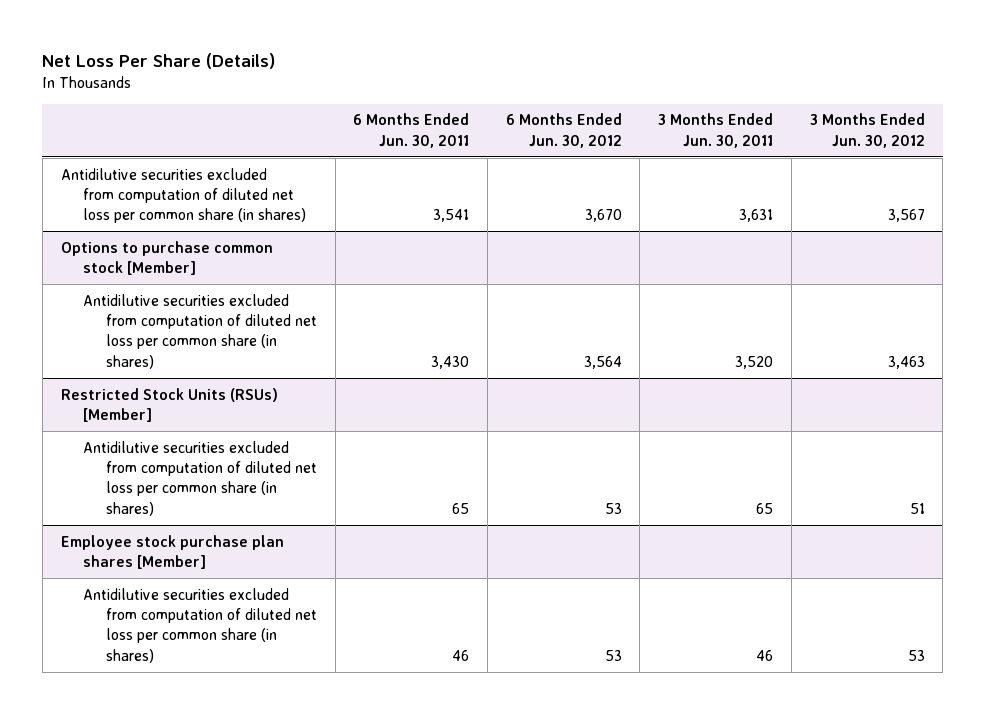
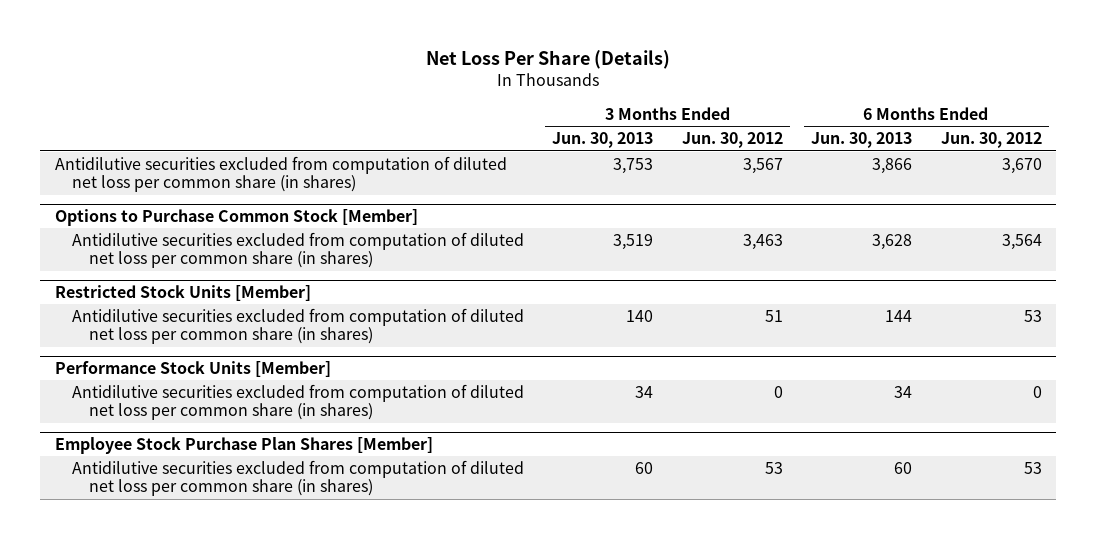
[353,113,470,148] 6 Months Ended Jun. 30, 2011 -> none
[658,113,774,148] 3 Months Ended Jun. 30, 2011 -> none
none -> [552,132,654,149] Jun. 30, 2013
none -> [811,132,913,149] Jun. 30, 2013
[60,240,273,275] Options to purchase common stock [Member] -> [54,209,418,227] Options to Purchase Common Stock [Member]
[60,387,278,422] Restricted Stock Units (RSUs) [Member] -> [54,285,311,302] Restricted Stock Units [Member]
none -> [54,361,331,378] Performance Stock Units [Member]
none -> [71,383,524,421] Antidilutive securities excluded from computation of diluted net loss per common share (in shares)
[60,534,284,569] Employee stock purchase plan shares [Member] -> [54,437,433,455] Employee Stock Purchase Plan Shares [Member]

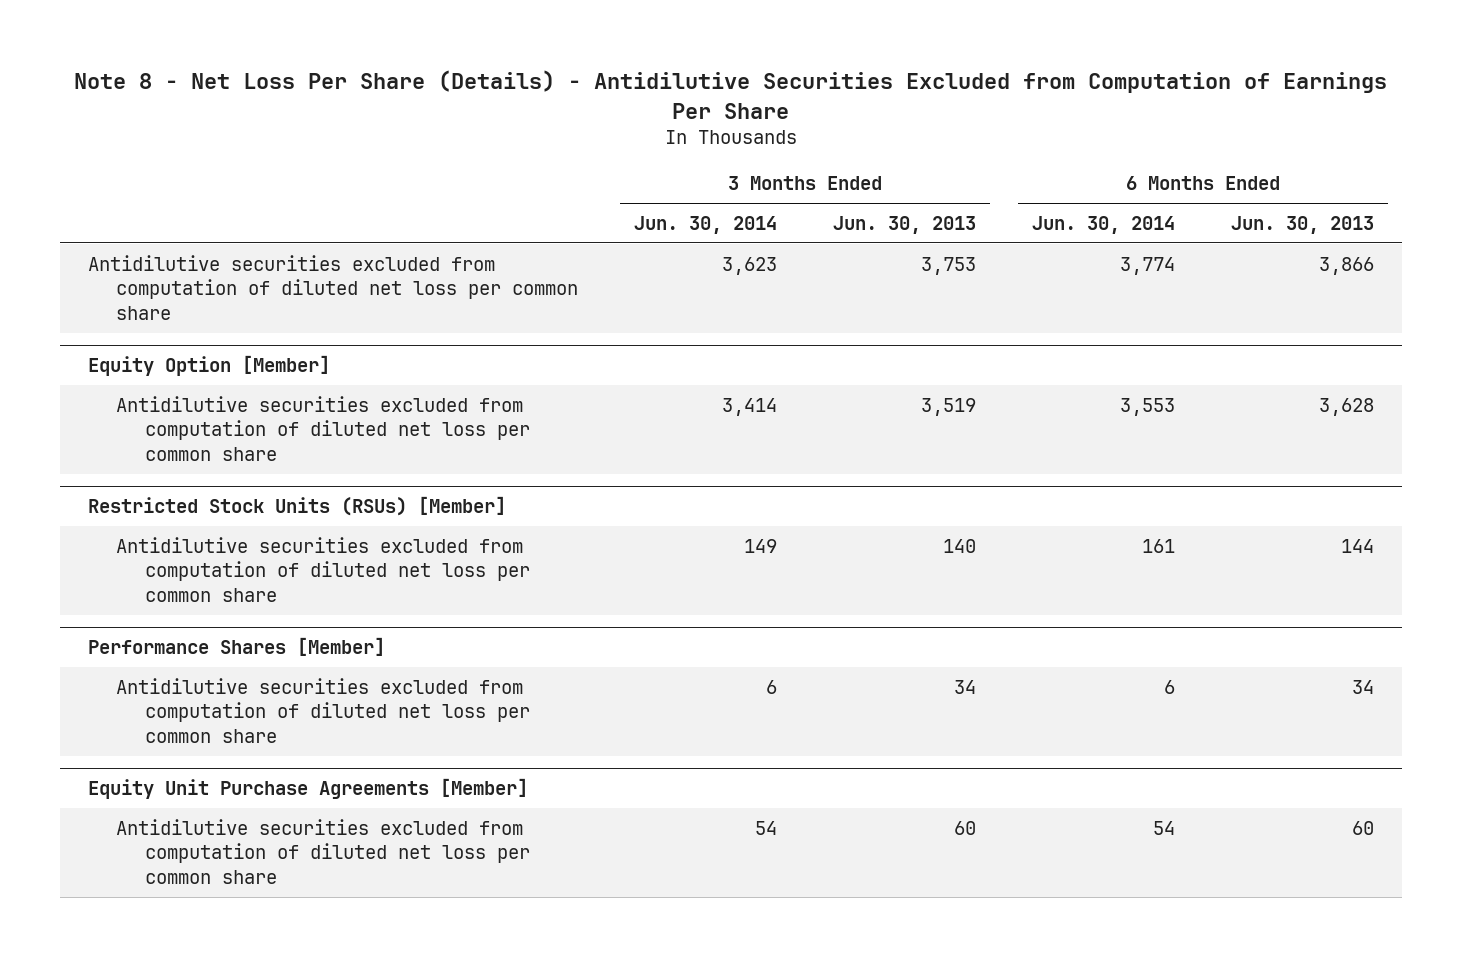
[426,49,671,69] Net Loss Per Share (Details) -> [73,70,1387,119] Note 8 - Net Loss Per Share (Details) - Antidilutive Securities Excluded from Computation of Earnings Per Share
[681,132,783,149] Jun. 30, 2012 -> none
[940,132,1042,149] Jun. 30, 2012 -> none
none -> [634,215,778,234] Jun. 30, 2014
none -> [1031,215,1175,234] Jun. 30, 2014
[54,209,418,227] Options to Purchase Common Stock [Member] -> none
[54,361,331,378] Performance Stock Units [Member] -> none
[54,437,433,455] Employee Stock Purchase Plan Shares [Member] -> none
[54,155,507,193] Antidilutive securities excluded from computation of diluted net loss per common share (in shares) -> [87,254,579,321] Antidilutive securities excluded from computation of diluted net loss per common share
none -> [87,355,330,377] Equity Option [Member]
[71,231,524,269] Antidilutive securities excluded from computation of diluted net loss per common share (in shares) -> [116,395,530,462] Antidilutive securities excluded from computation of diluted net loss per common share
[54,285,311,302] Restricted Stock Units [Member] -> [87,496,506,517] Restricted Stock Units (RSUs) [Member]
[71,307,524,345] Antidilutive securities excluded from computation of diluted net loss per common share (in shares) -> [116,536,530,603] Antidilutive securities excluded from computation of diluted net loss per common share
none -> [87,637,385,657] Performance Shares [Member]
[71,383,524,421] Antidilutive securities excluded from computation of diluted net loss per common share (in shares) -> [116,677,530,744] Antidilutive securities excluded from computation of diluted net loss per common share
none -> [87,778,528,800] Equity Unit Purchase Agreements [Member]
[71,459,524,497] Antidilutive securities excluded from computation of diluted net loss per common share (in shares) -> [116,818,530,885] Antidilutive securities excluded from computation of diluted net loss per common share

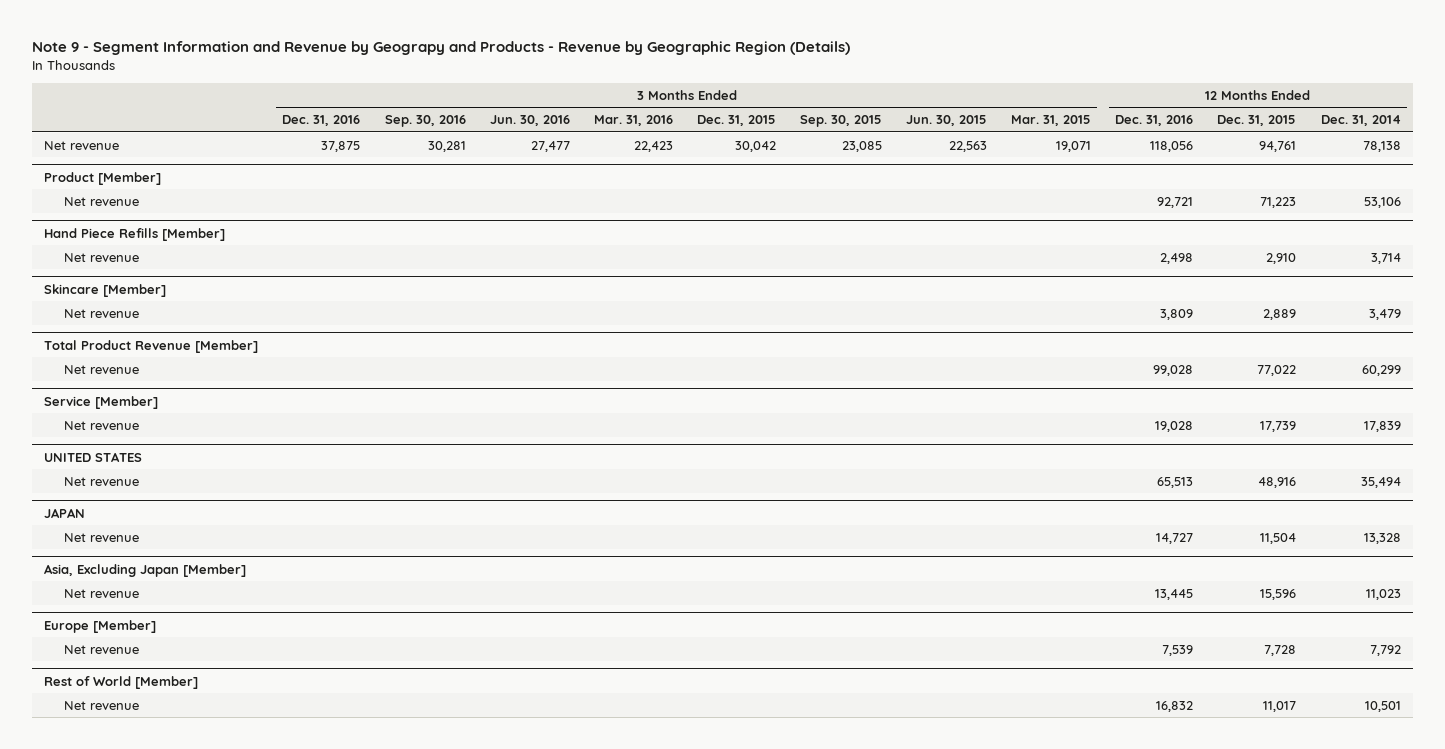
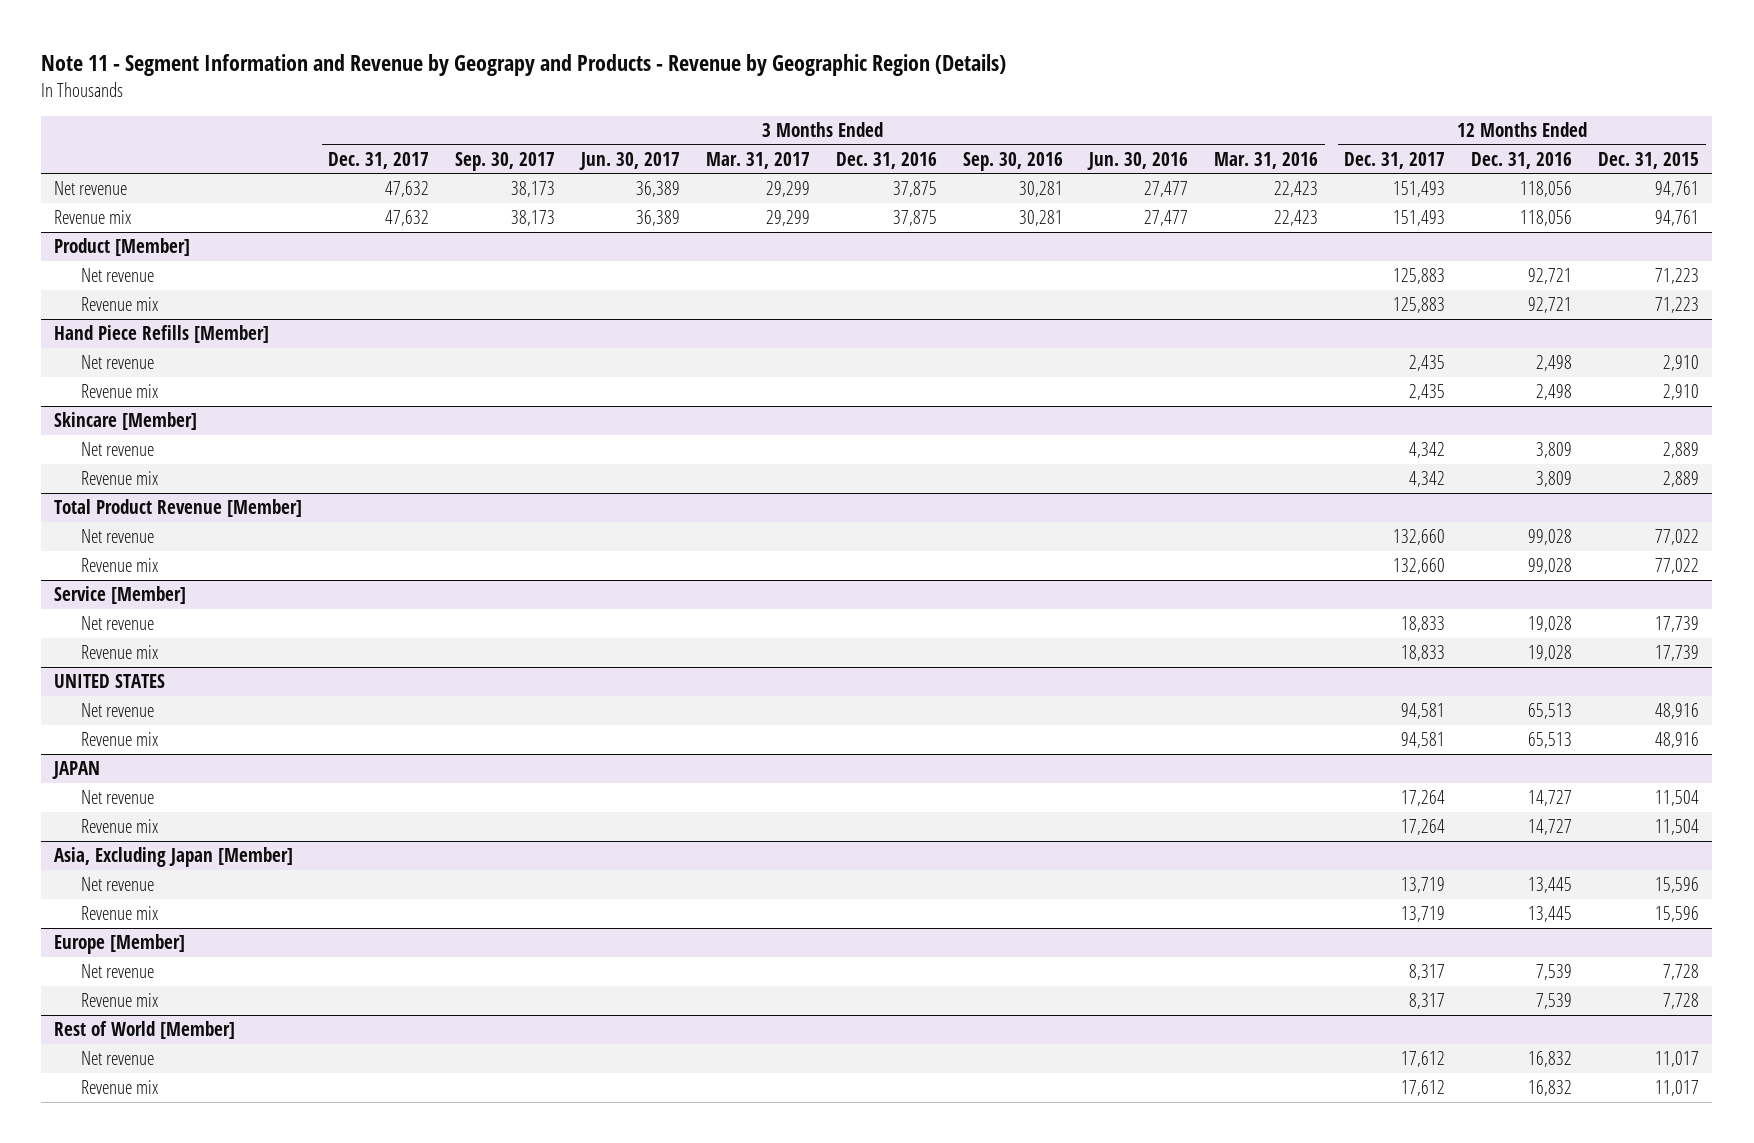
[32,41,851,56] Note 9 - Segment Information and Revenue by Geograpy and Products - Revenue by Geographic Region (Details) -> [41,53,1007,76] Note 11 - Segment Information and Revenue by Geograpy and Products - Revenue by Geographic Region (Details)
[696,115,776,127] Dec. 31, 2015 -> none
[799,115,882,128] Sep. 30, 2015 -> none
[906,115,988,127] Jun. 30, 2015 -> none
[1011,115,1092,127] Mar. 31, 2015 -> none
[1320,115,1401,127] Dec. 31, 2014 -> none
none -> [328,151,430,169] Dec. 31, 2017
none -> [455,151,556,171] Sep. 30, 2017
none -> [579,151,681,170] Jun. 30, 2017
none -> [706,151,811,169] Mar. 31, 2017
none -> [1344,151,1446,169] Dec. 31, 2017
none -> [54,210,132,225] Revenue mix
none -> [81,297,159,312] Revenue mix
none -> [81,384,159,399] Revenue mix
none -> [81,471,159,486] Revenue mix
none -> [81,558,159,573] Revenue mix
none -> [81,645,159,660] Revenue mix
none -> [81,732,159,747] Revenue mix
none -> [81,819,159,834] Revenue mix
none -> [81,906,159,921] Revenue mix
none -> [81,993,159,1008] Revenue mix
none -> [81,1080,159,1095] Revenue mix

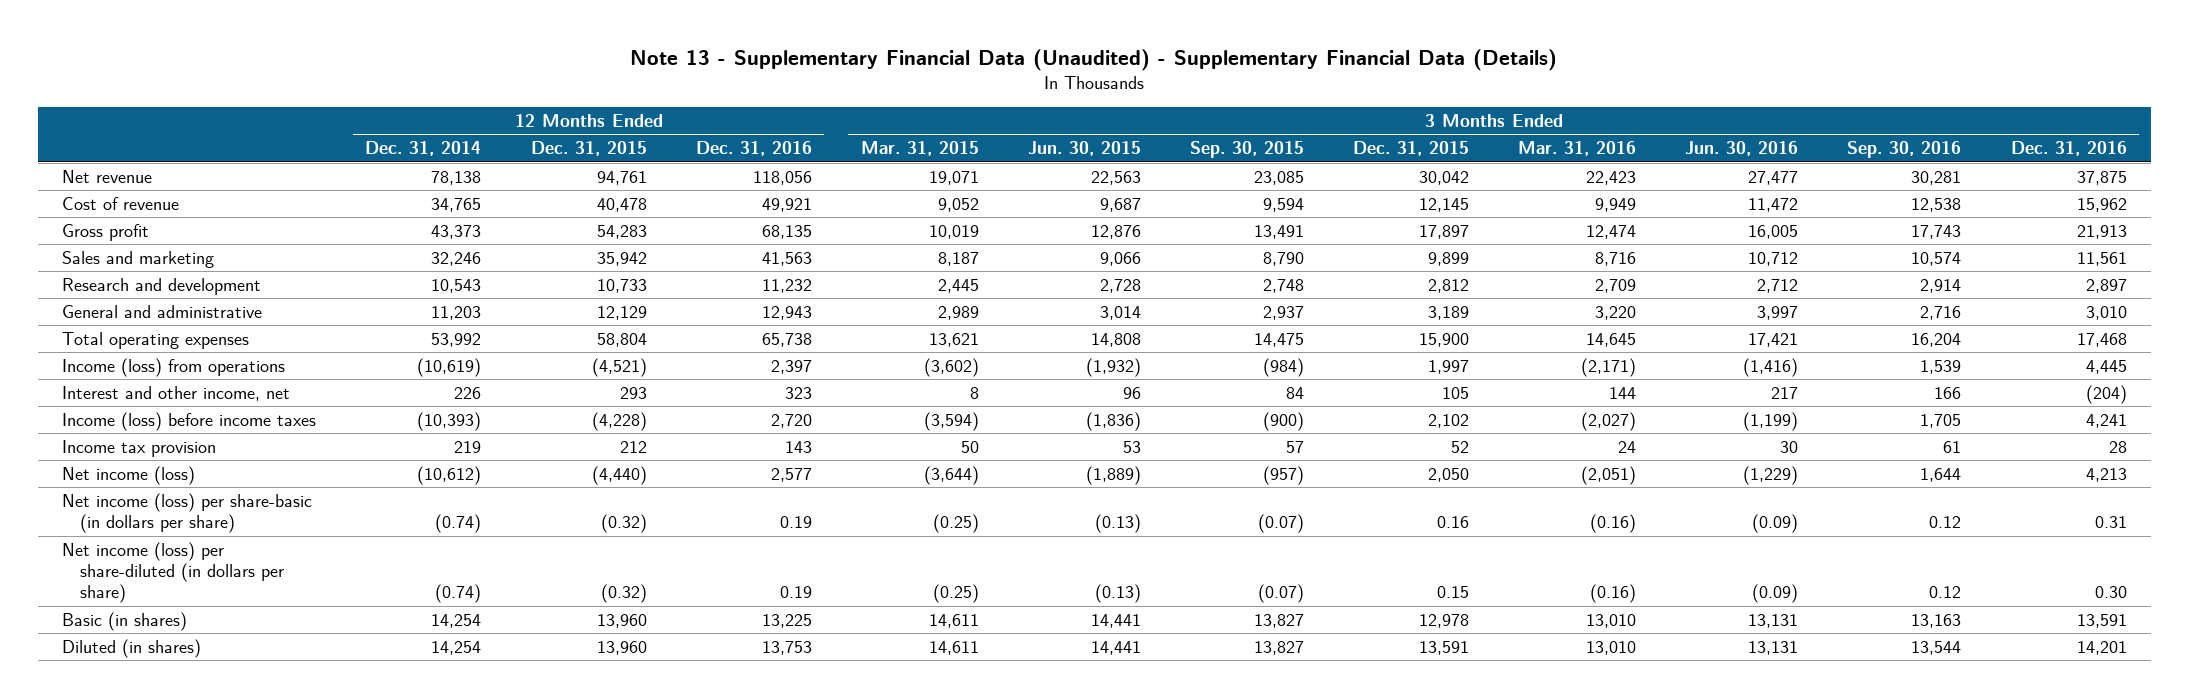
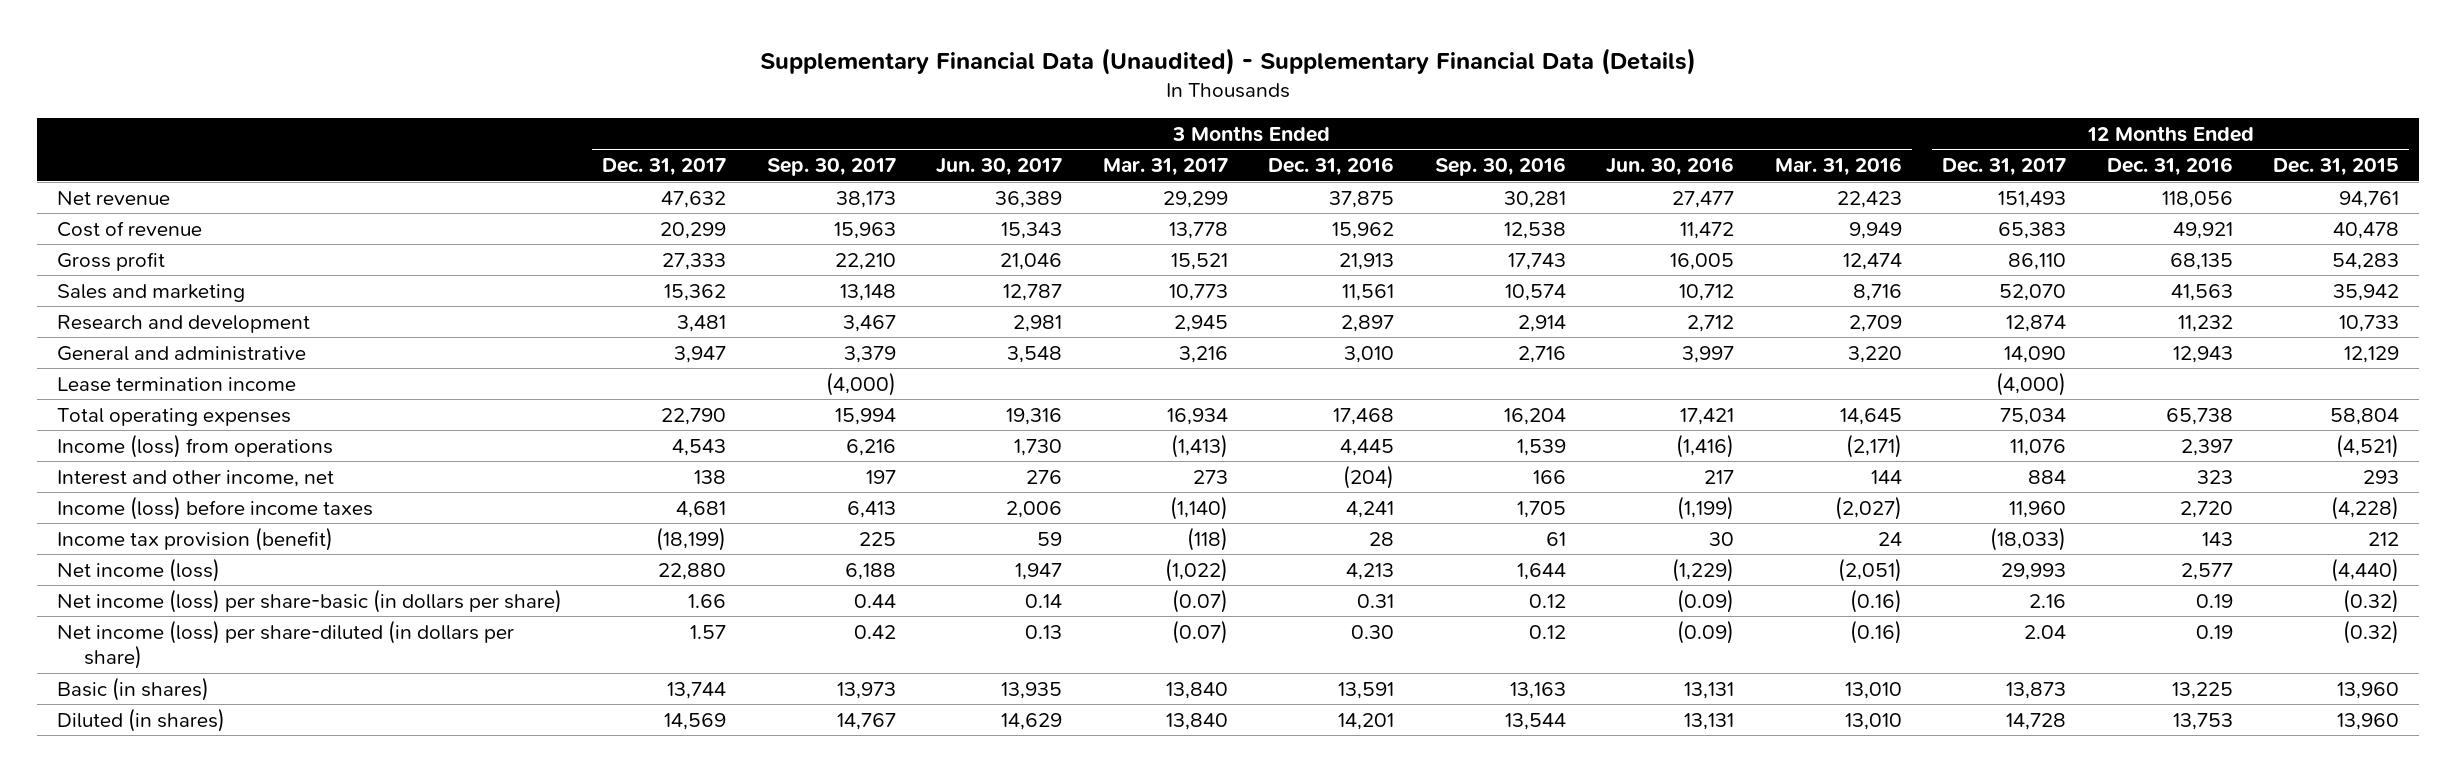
[630,49,1558,72] Note 13 - Supplementary Financial Data (Unaudited) - Supplementary Financial Data (Details) -> [760,48,1697,76] Supplementary Financial Data (Unaudited) - Supplementary Financial Data (Details)
[365,141,482,157] Dec. 31, 2014 -> none
[860,141,979,157] Mar. 31, 2015 -> none
[1027,141,1141,157] Jun. 30, 2015 -> none
[1189,141,1304,159] Sep. 30, 2015 -> none
[1353,141,1470,157] Dec. 31, 2015 -> none
none -> [602,158,727,177] Dec. 31, 2017
none -> [766,158,896,177] Sep. 30, 2017
none -> [936,158,1063,177] Jun. 30, 2017
none -> [1102,158,1228,177] Mar. 31, 2017
none -> [1942,158,2067,177] Dec. 31, 2017
none -> [56,376,296,392] Lease termination income
[62,439,217,457] Income tax provision -> [56,526,333,551] Income tax provision (benefit)

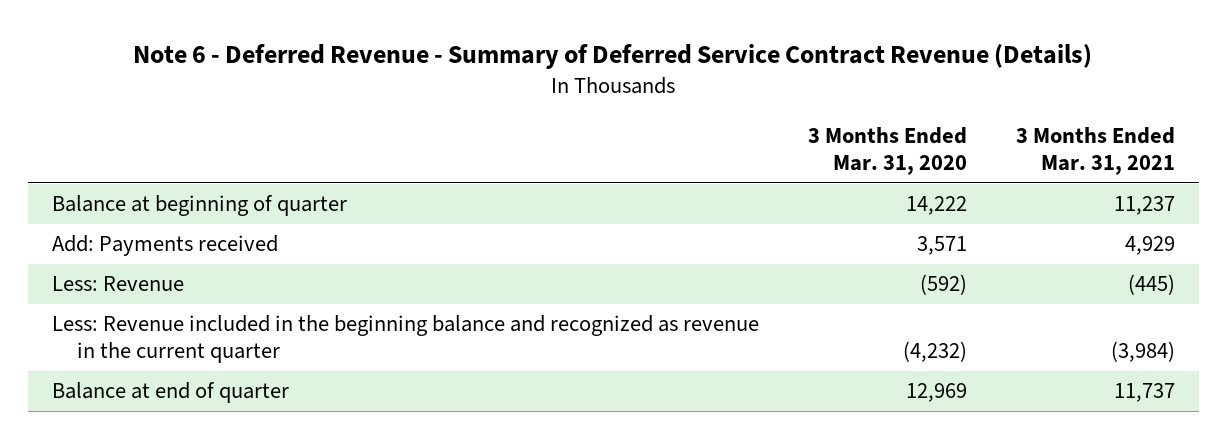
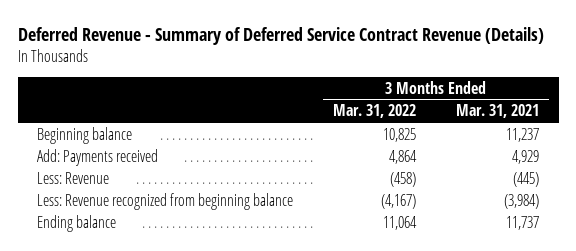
[133,43,1093,69] Note 6 - Deferred Revenue - Summary of Deferred Service Contract Revenue (Details) -> [17,27,544,46] Deferred Revenue - Summary of Deferred Service Contract Revenue (Details)
[807,127,967,176] 3 Months Ended Mar. 31, 2020 -> none
none -> [333,104,417,119] Mar. 31, 2022
[52,195,348,217] Balance at beginning of quarter -> [37,126,133,144] Beginning balance
[52,315,760,364] Less: Revenue included in the beginning balance and recognized as revenue in the current quarter -> [37,192,294,210] Less: Revenue recognized from beginning balance
[52,382,290,404] Balance at end of quarter -> [37,214,117,232] Ending balance

